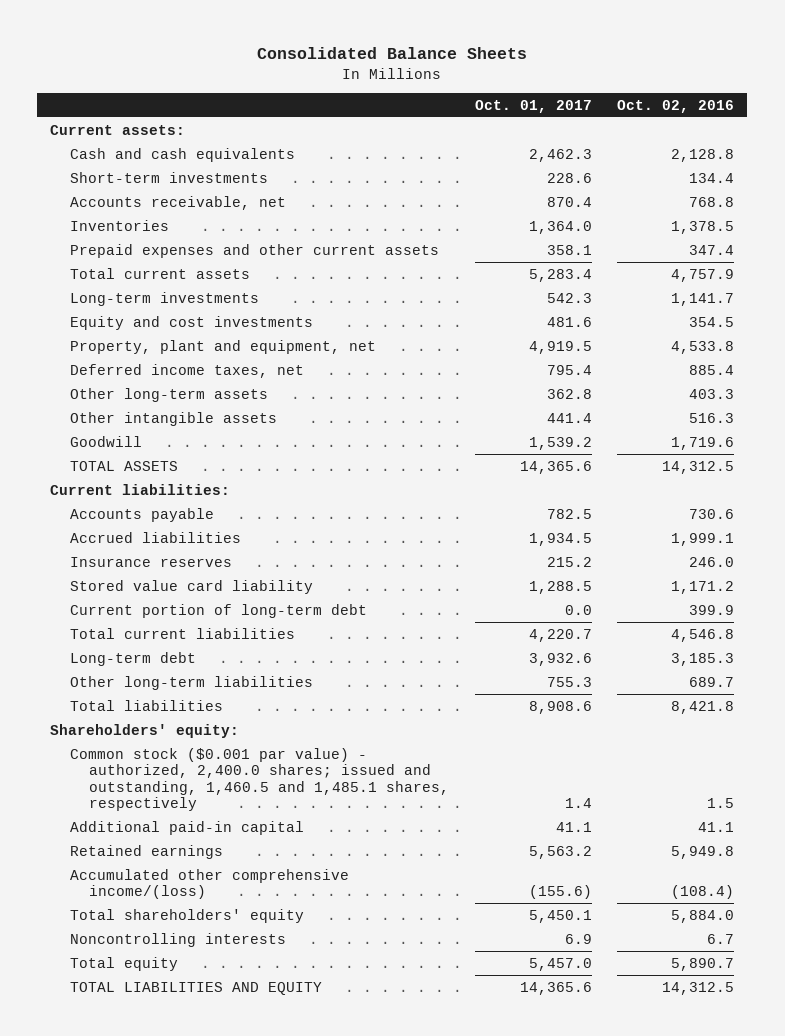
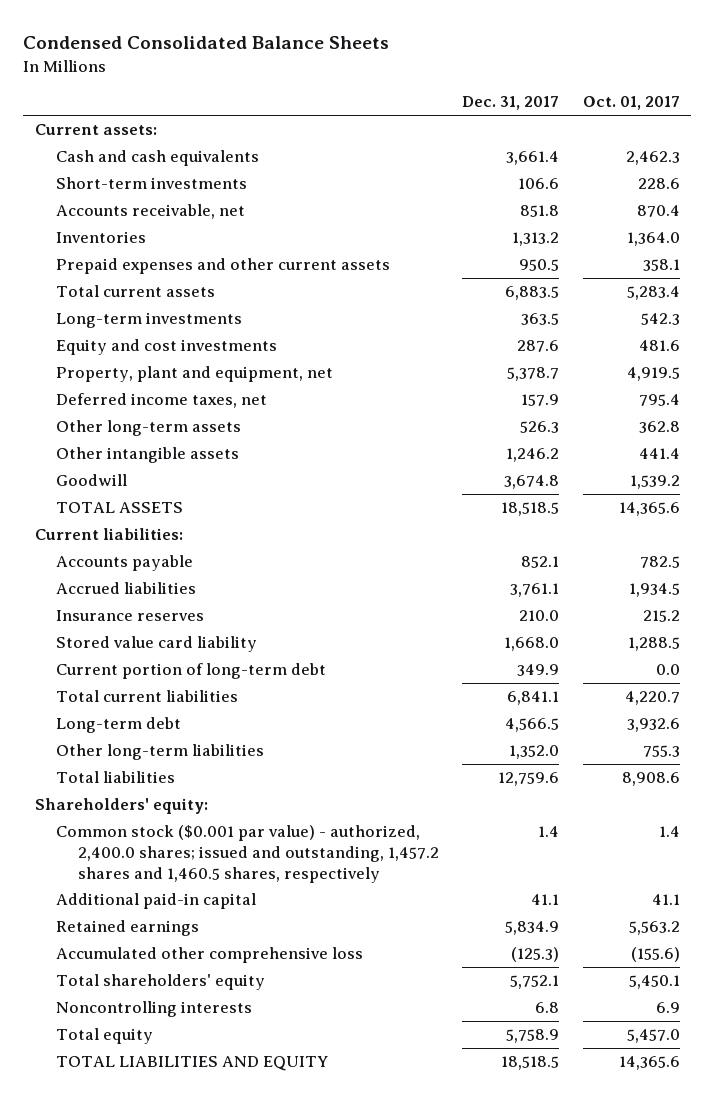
[257,47,528,60] Consolidated Balance Sheets -> [23,36,390,50] Condensed Consolidated Balance Sheets
[617,99,735,113] Oct. 02, 2016 -> none
none -> [462,96,560,111] Dec. 31, 2017
[69,747,449,812] Common stock ($0.001 par value) - authorized, 2,400.0 shares; issued and outstanding, 1,460.5 and 1,485.1 shares, respectively -> [56,825,439,883] Common stock ($0.001 par value) - authorized, 2,400.0 shares; issued and outstanding, 1,457.2 shares and 1,460.5 shares, respectively
[69,868,349,900] Accumulated other comprehensive income/(loss) -> [56,947,364,964] Accumulated other comprehensive loss

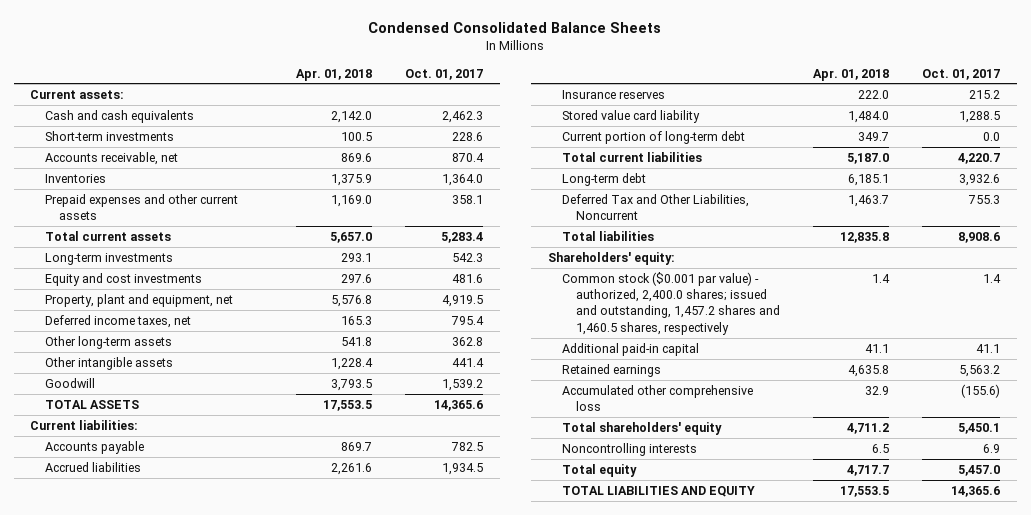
[462,96,560,111] Dec. 31, 2017 -> none
none -> [296,68,373,81] Apr. 01, 2018
[56,744,265,761] Other long-term liabilities -> [561,193,749,221] Deferred Tax and Other Liabilities, Noncurrent

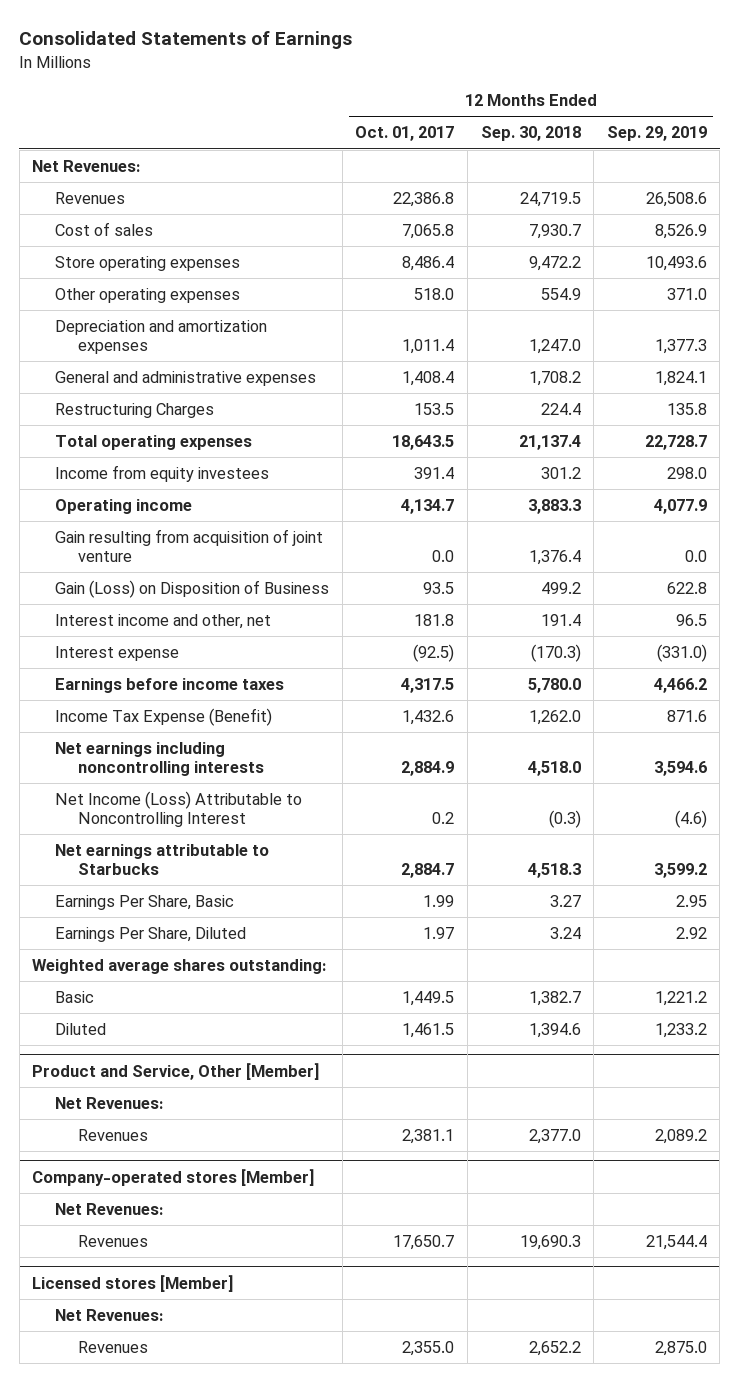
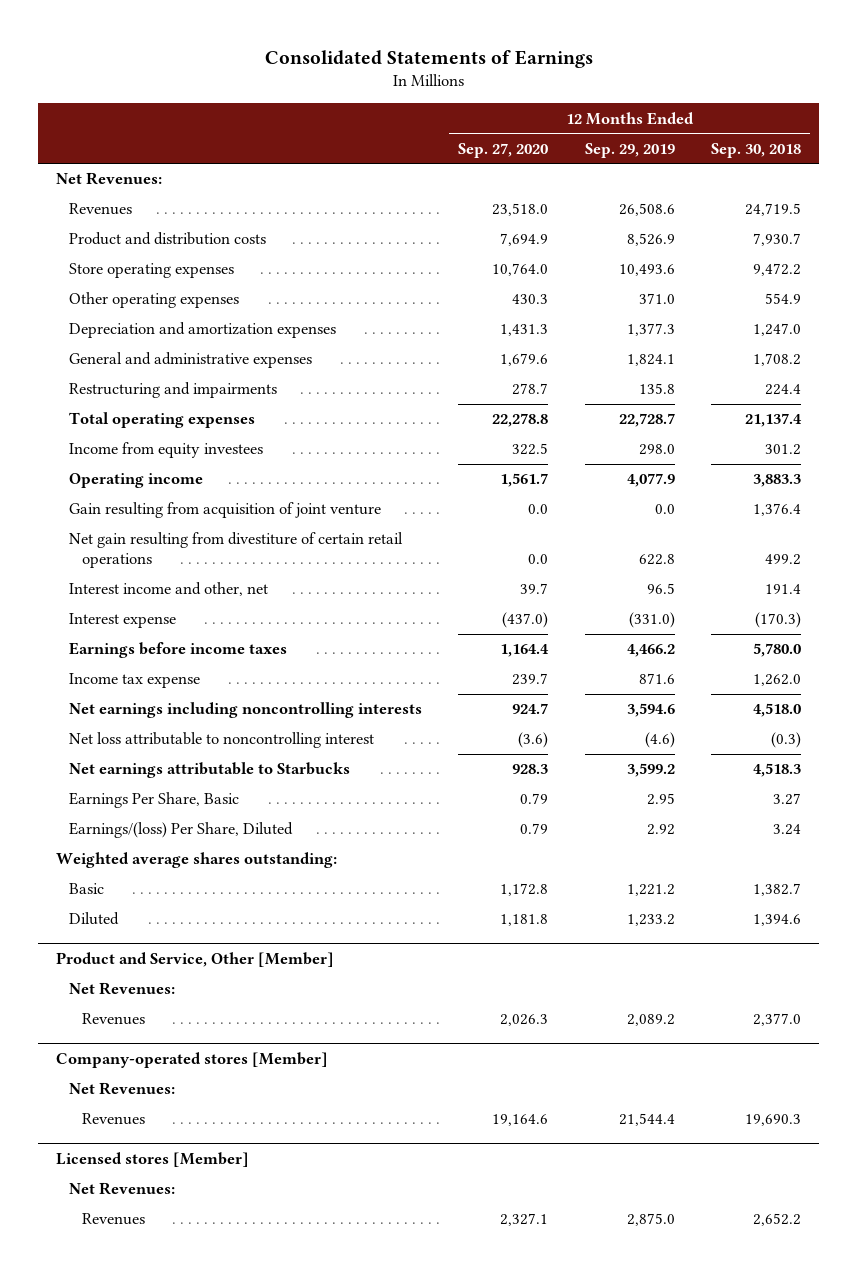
[355,126,455,142] Oct. 01, 2017 -> none
none -> [458,142,549,158] Sep. 27, 2020
[55,221,154,236] Cost of sales -> [69,232,267,246] Product and distribution costs
[55,402,215,418] Restructuring Charges -> [69,382,278,399] Restructuring and impairments
[55,579,330,598] Gain (Loss) on Disposition of Business -> [69,532,404,569] Net gain resulting from divestiture of certain retail operations
[55,707,273,726] Income Tax Expense (Benefit) -> [69,673,201,689] Income tax expense
[55,790,303,828] Net Income (Loss) Attributable to Noncontrolling Interest -> [69,732,375,749] Net loss attributable to noncontrolling interest
[55,926,247,942] Earnings Per Share, Diluted -> [69,822,294,839] Earnings/(loss) Per Share, Diluted

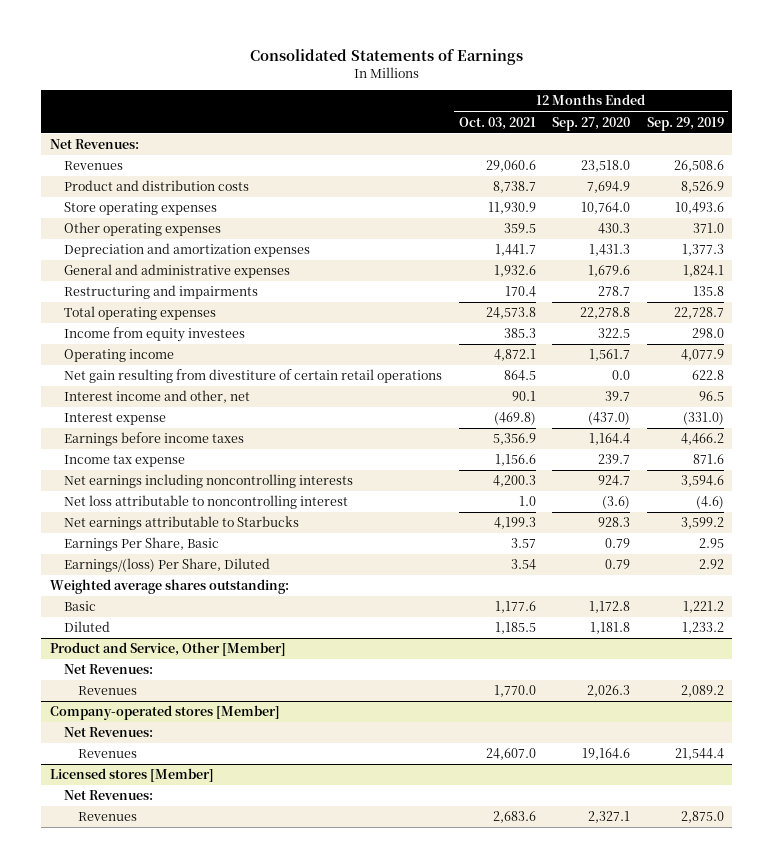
[711,142,802,158] Sep. 30, 2018 -> none
none -> [458,116,536,130] Oct. 03, 2021
[69,502,382,519] Gain resulting from acquisition of joint venture -> none

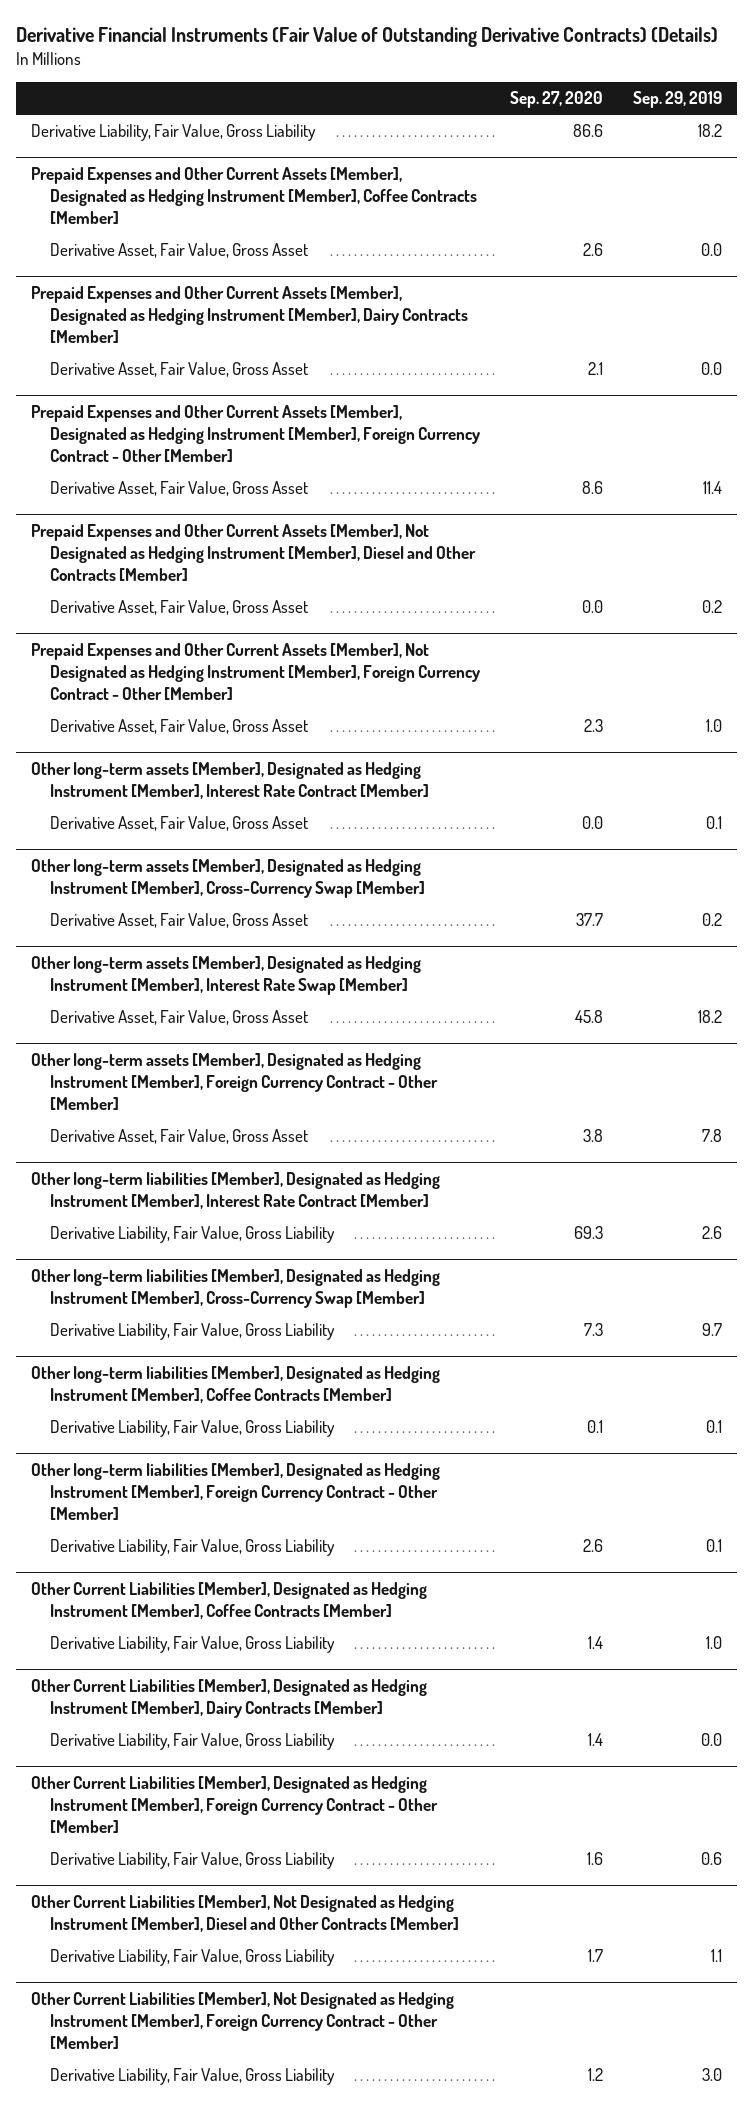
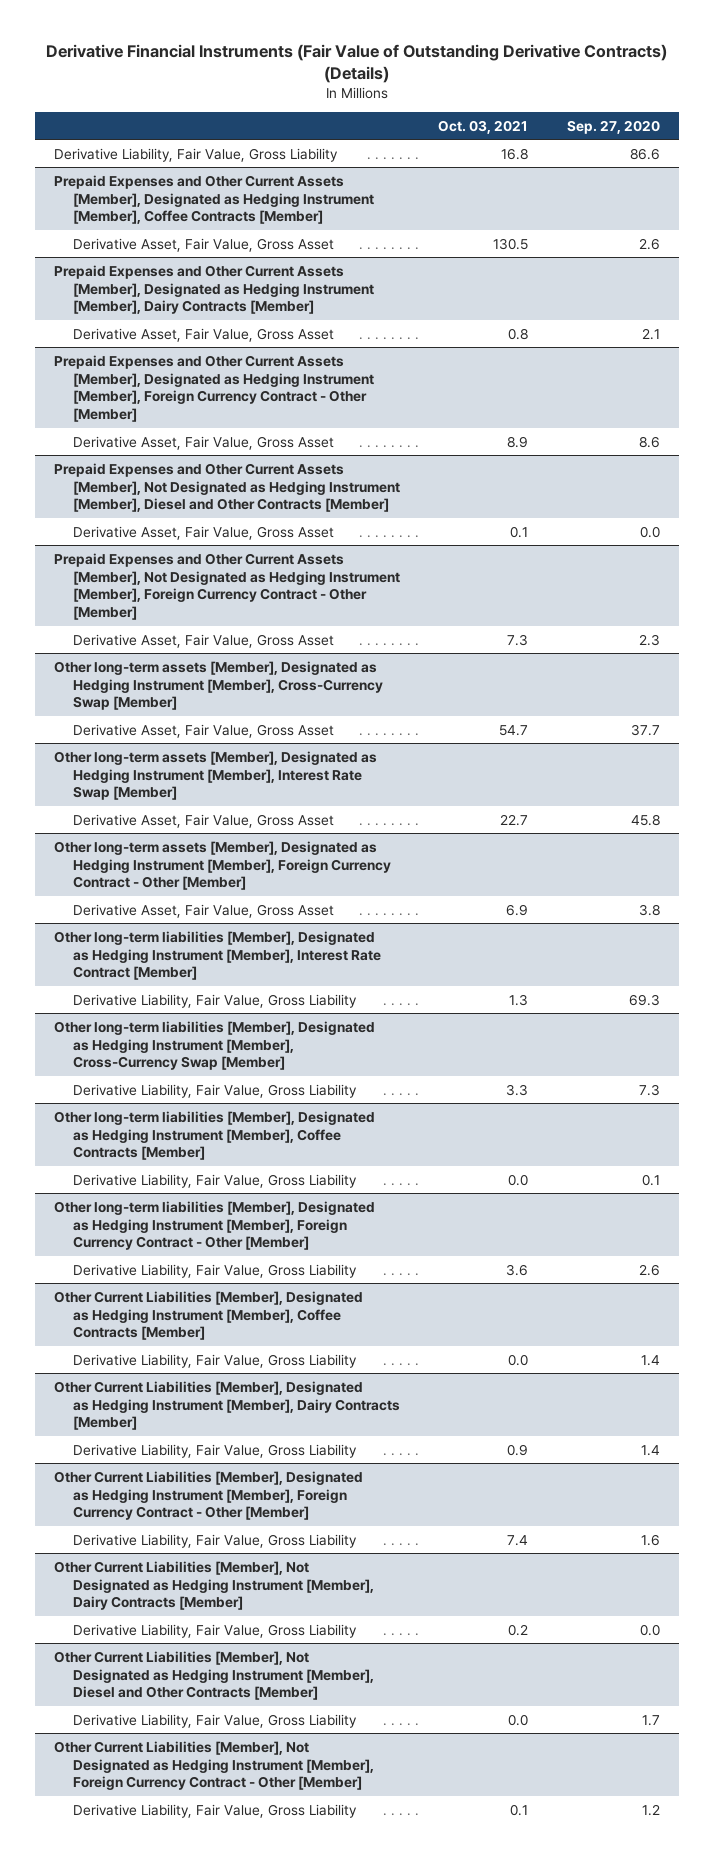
[633,91,723,109] Sep. 29, 2019 -> none
none -> [438,119,529,134] Oct. 03, 2021
[31,762,429,800] Other long-term assets [Member], Designated as Hedging Instrument [Member], Interest Rate Contract [Member] -> none
[49,816,308,832] Derivative Asset, Fair Value, Gross Asset -> none
none -> [53,1560,375,1611] Other Current Liabilities [Member], Not Designated as Hedging Instrument [Member], Dairy Contracts [Member]
none -> [73,1623,358,1638] Derivative Liability, Fair Value, Gross Liability

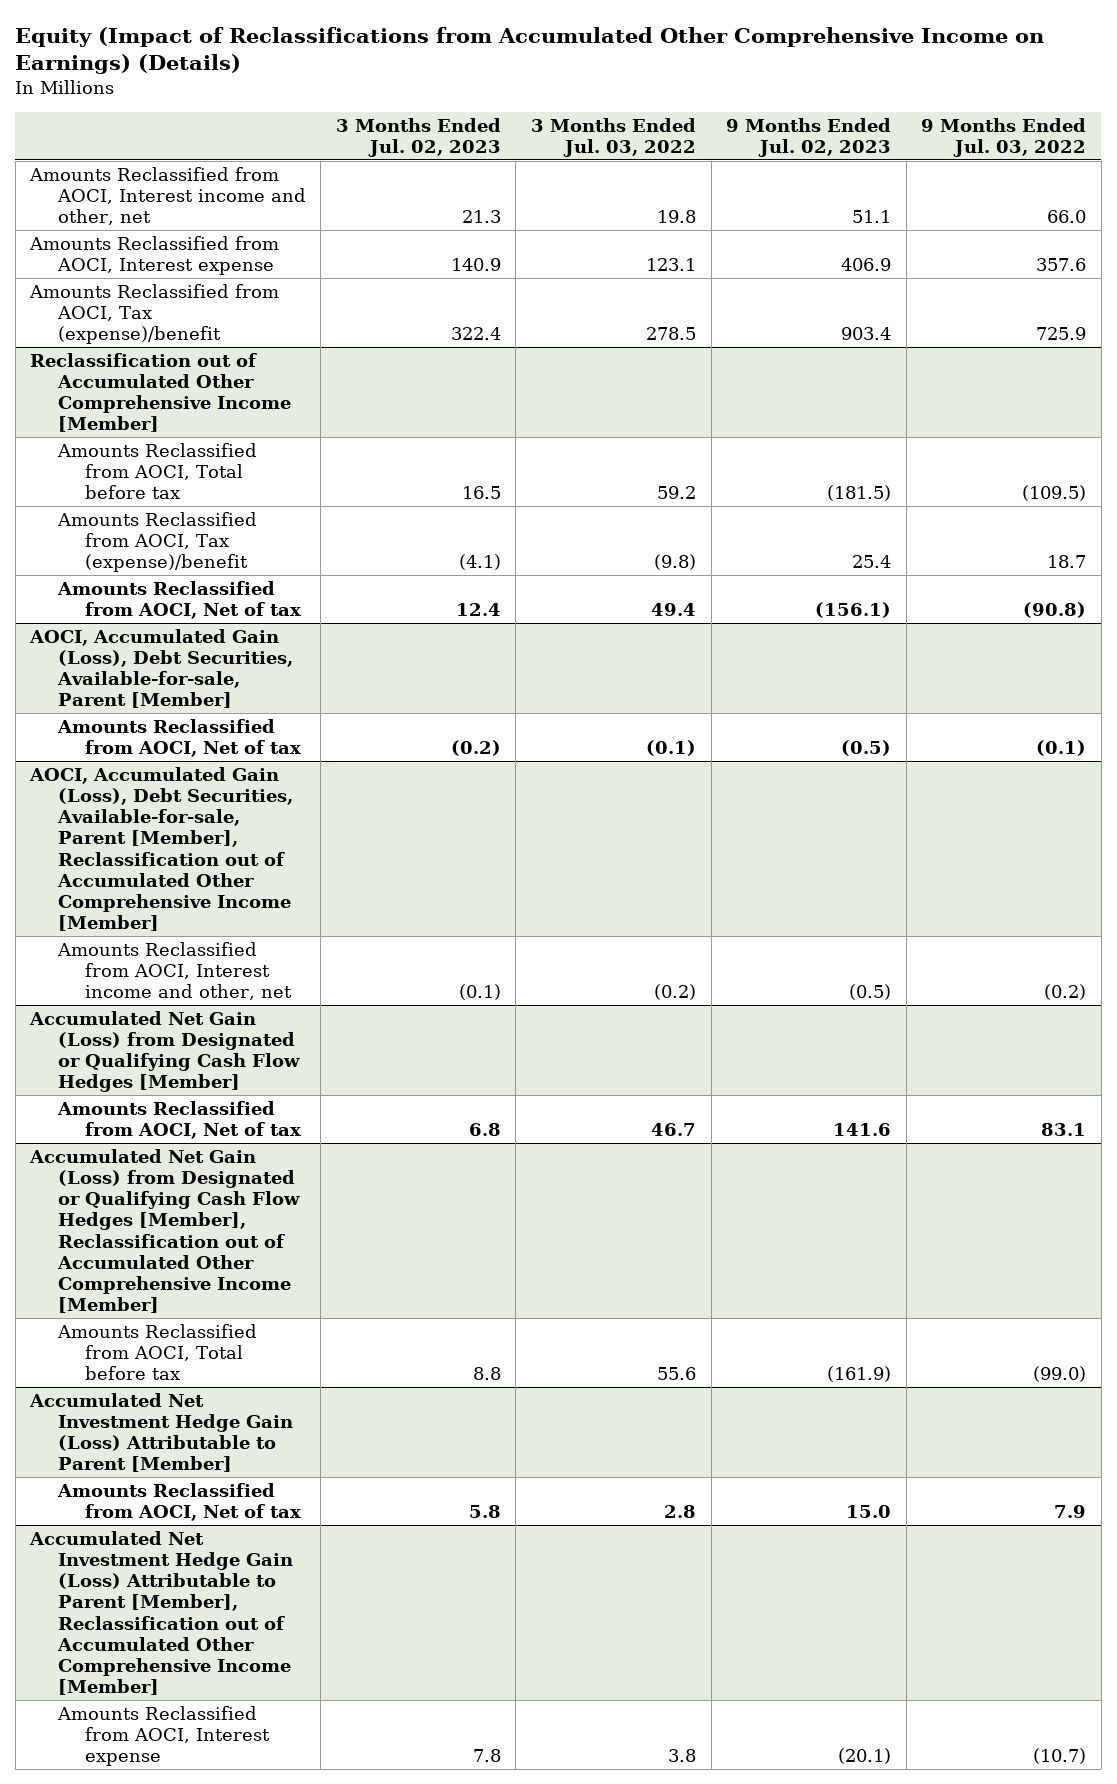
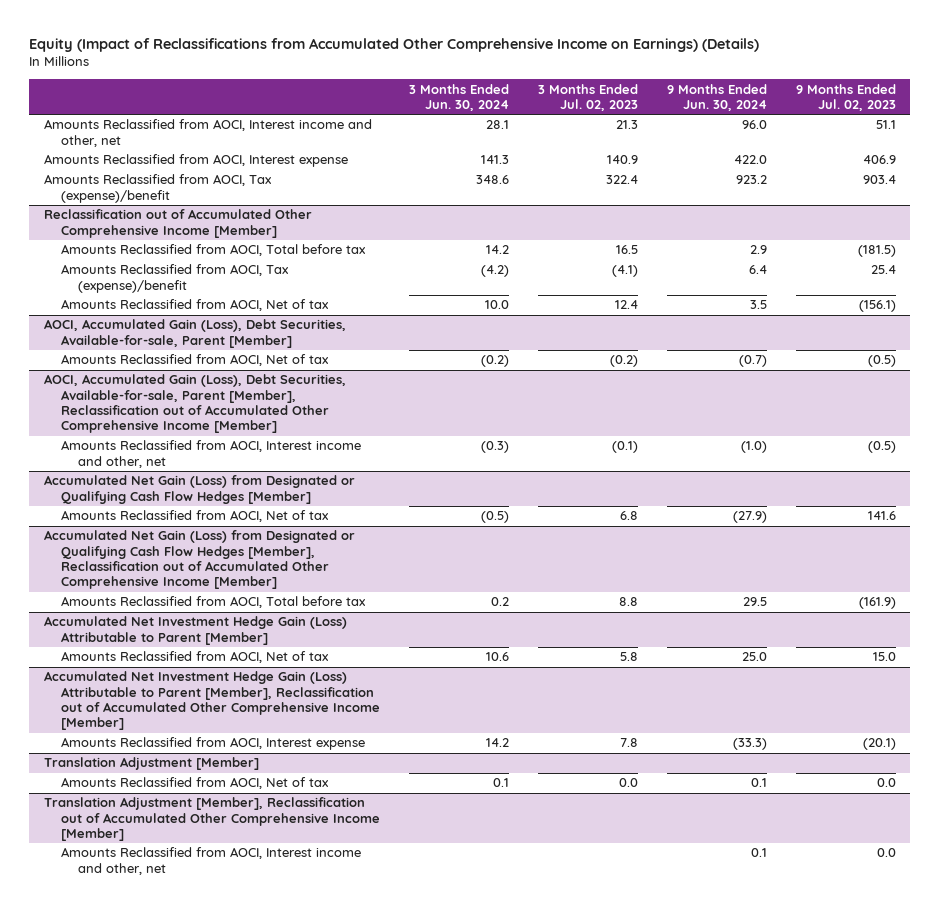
[530,117,696,157] 3 Months Ended Jul. 03, 2022 -> none
[921,117,1087,157] 9 Months Ended Jul. 03, 2022 -> none
none -> [408,83,509,111] 3 Months Ended Jun. 30, 2024
none -> [666,83,767,111] 9 Months Ended Jun. 30, 2024
none -> [43,757,259,771] Translation Adjustment [Member]
none -> [60,777,329,790] Amounts Reclassified from AOCI, Net of tax
none -> [43,797,380,842] Translation Adjustment [Member], Reclassification out of Accumulated Other Comprehensive Income [Member]
none -> [60,847,361,875] Amounts Reclassified from AOCI, Interest income and other, net

